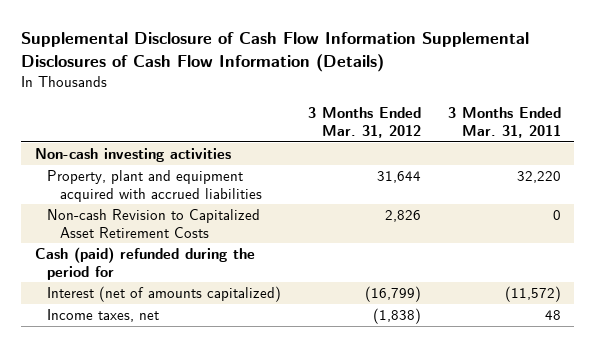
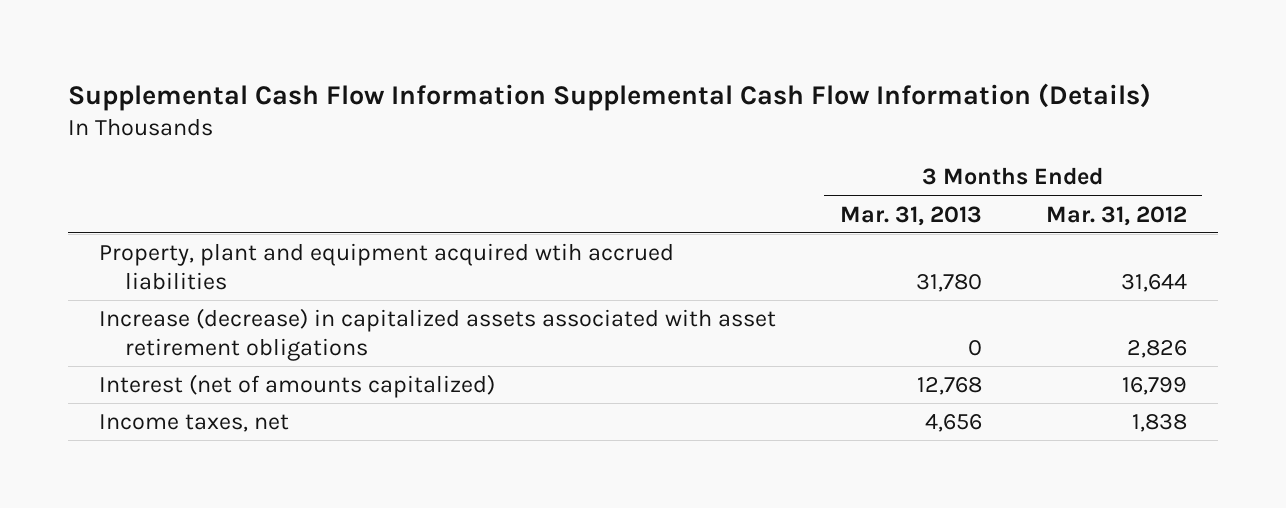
[21,32,530,73] Supplemental Disclosure of Cash Flow Information Supplemental Disclosures of Cash Flow Information (Details) -> [67,82,1151,111] Supplemental Cash Flow Information Supplemental Cash Flow Information (Details)
[448,107,562,138] 3 Months Ended Mar. 31, 2011 -> none
none -> [839,205,982,226] Mar. 31, 2013
[34,147,231,162] Non-cash investing activities -> none
[34,246,255,280] Cash (paid) refunded during the period for -> none
[47,169,262,202] Property, plant and equipment acquired with accrued liabilities -> [99,242,675,290] Property, plant and equipment acquired wtih accrued liabilities
[47,208,261,238] Non-cash Revision to Capitalized Asset Retirement Costs -> [99,307,777,361] Increase (decrease) in capitalized assets associated with asset retirement obligations
[365,285,422,302] (16,799) -> [1121,376,1187,395] 16,799
[373,307,422,324] (1,838) -> [1131,413,1187,432] 1,838

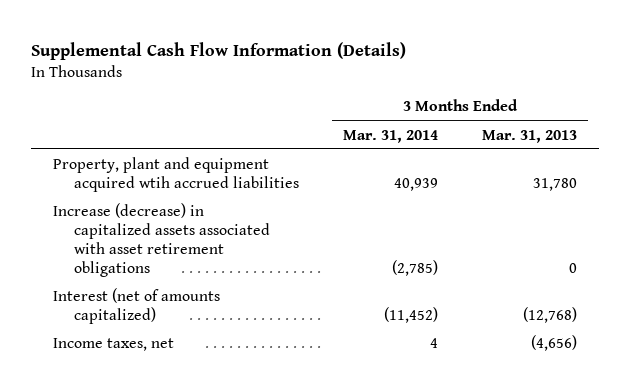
[67,82,1151,111] Supplemental Cash Flow Information Supplemental Cash Flow Information (Details) -> [31,41,407,60] Supplemental Cash Flow Information (Details)
[1045,205,1187,226] Mar. 31, 2012 -> none
none -> [342,129,438,143] Mar. 31, 2014
[916,376,982,395] 12,768 -> [522,306,577,323] (12,768)
[924,413,982,432] 4,656 -> [530,335,577,352] (4,656)

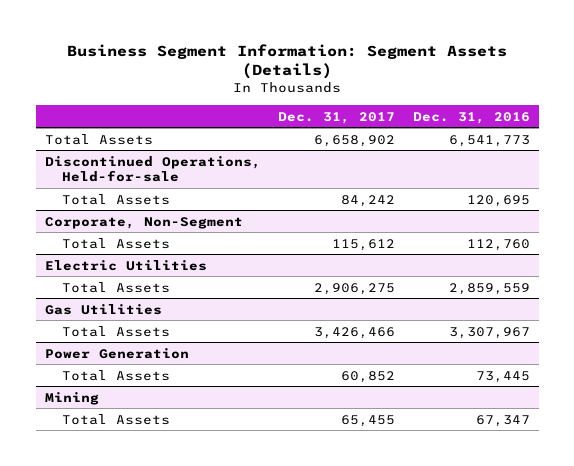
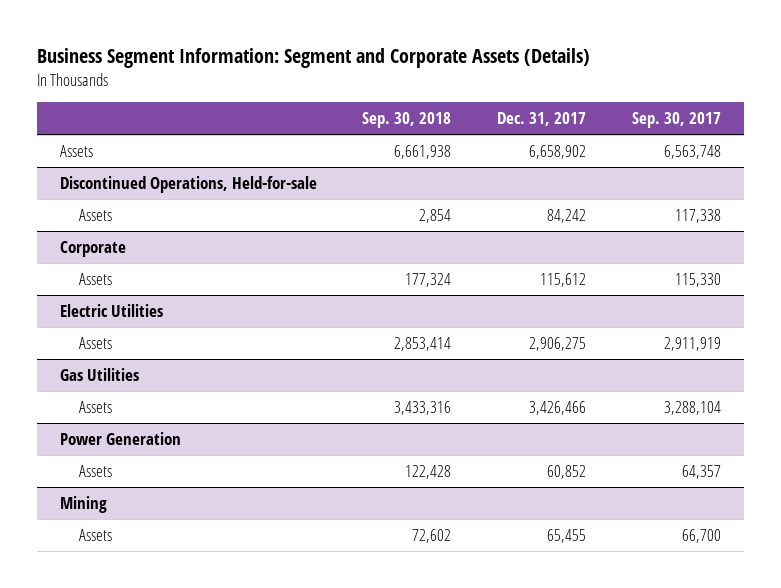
[67,43,508,80] Business Segment Information: Segment Assets (Details) -> [36,47,590,68] Business Segment Information: Segment and Corporate Assets (Details)
[412,111,530,124] Dec. 31, 2016 -> none
none -> [362,112,452,129] Sep. 30, 2018
none -> [632,112,722,129] Sep. 30, 2017
[44,133,153,145] Total Assets -> [59,144,93,157] Assets
[62,193,171,205] Total Assets -> [79,208,113,221] Assets
[44,216,243,229] Corporate, Non-Segment -> [59,240,126,257] Corporate
[62,237,171,249] Total Assets -> [79,272,113,285] Assets
[62,281,171,293] Total Assets -> [79,336,113,349] Assets
[62,325,171,337] Total Assets -> [79,400,113,413] Assets
[62,369,171,381] Total Assets -> [79,464,113,477] Assets
[62,413,171,425] Total Assets -> [79,528,113,541] Assets

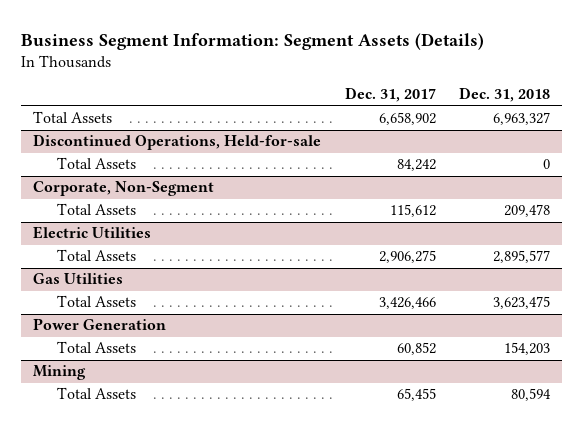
[36,47,590,68] Business Segment Information: Segment and Corporate Assets (Details) -> [21,32,485,50] Business Segment Information: Segment Assets (Details)
[362,112,452,129] Sep. 30, 2018 -> none
[632,112,722,129] Sep. 30, 2017 -> none
none -> [459,87,551,103] Dec. 31, 2018
[59,144,93,157] Assets -> [33,111,113,124] Total Assets
[59,240,126,257] Corporate -> none
[79,208,113,221] Assets -> [56,157,136,170] Total Assets
none -> [33,181,215,197] Corporate, Non-Segment
[79,272,113,285] Assets -> [56,203,136,216] Total Assets
[79,336,113,349] Assets -> [56,249,136,262] Total Assets
[79,400,113,413] Assets -> [56,295,136,308] Total Assets
[79,464,113,477] Assets -> [56,341,136,354] Total Assets
[79,528,113,541] Assets -> [56,387,136,400] Total Assets

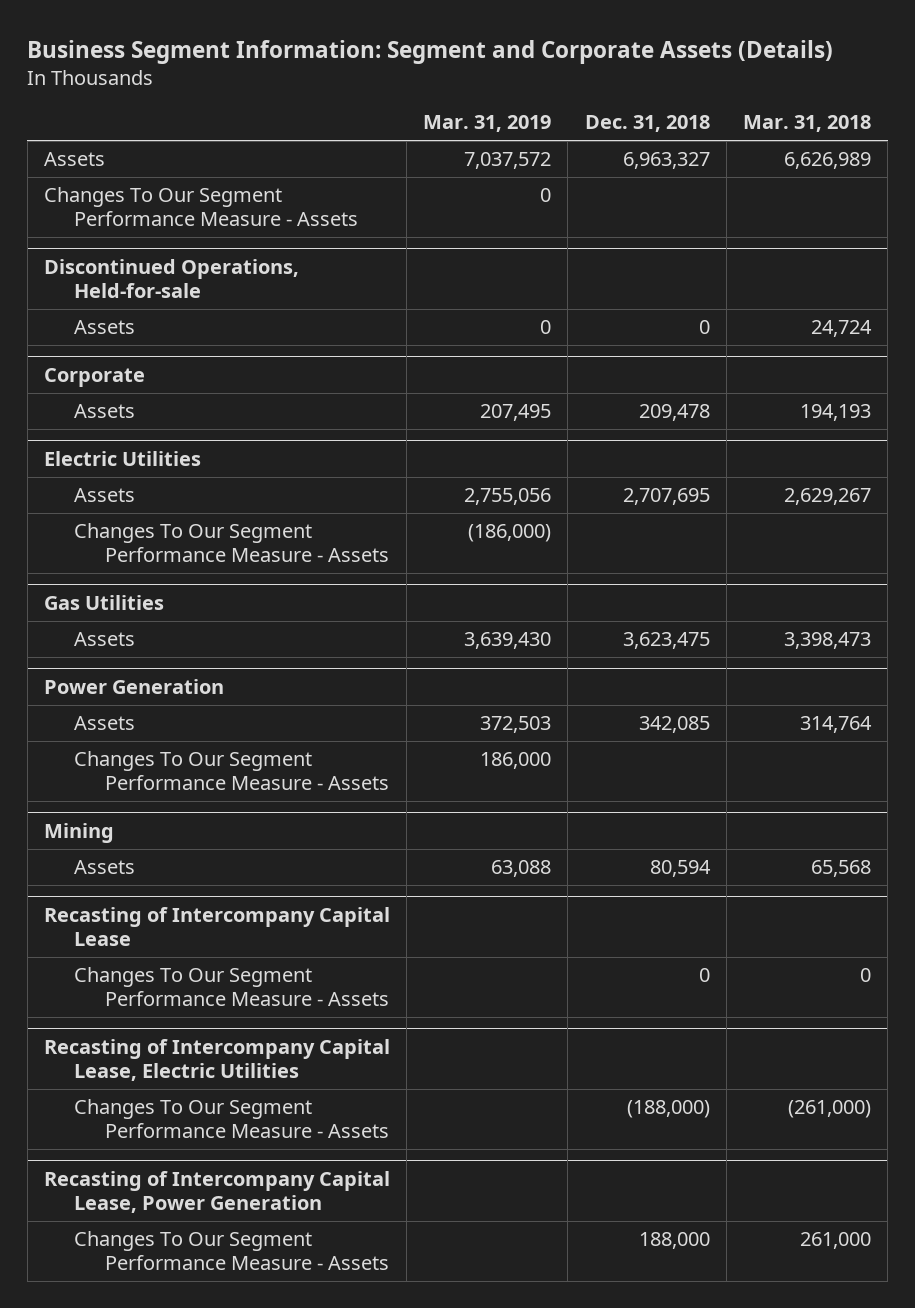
[21,32,485,50] Business Segment Information: Segment Assets (Details) -> [27,39,834,64] Business Segment Information: Segment and Corporate Assets (Details)
[344,87,436,103] Dec. 31, 2017 -> none
none -> [423,115,552,133] Mar. 31, 2019
none -> [742,115,871,133] Mar. 31, 2018
[33,111,113,124] Total Assets -> [43,151,105,166] Assets
none -> [43,186,359,226] Changes To Our Segment Performance Measure - Assets
[56,157,136,170] Total Assets -> [74,319,136,334] Assets
[33,181,215,197] Corporate, Non-Segment -> [43,367,145,387] Corporate
[56,203,136,216] Total Assets -> [74,403,136,418] Assets
[56,249,136,262] Total Assets -> [74,487,136,502] Assets
[493,250,551,264] 2,895,577 -> [622,487,710,505] 2,707,695
none -> [74,522,389,562] Changes To Our Segment Performance Measure - Assets
[56,295,136,308] Total Assets -> [74,631,136,646] Assets
[56,341,136,354] Total Assets -> [74,715,136,730] Assets
[504,342,551,356] 154,203 -> [638,715,710,733] 342,085
none -> [74,750,389,790] Changes To Our Segment Performance Measure - Assets
[56,387,136,400] Total Assets -> [74,859,136,874] Assets
none -> [43,906,390,946] Recasting of Intercompany Capital Lease
none -> [74,966,389,1006] Changes To Our Segment Performance Measure - Assets
none -> [43,1038,390,1081] Recasting of Intercompany Capital Lease, Electric Utilities
none -> [74,1098,389,1138] Changes To Our Segment Performance Measure - Assets
none -> [43,1170,390,1213] Recasting of Intercompany Capital Lease, Power Generation
none -> [74,1230,389,1270] Changes To Our Segment Performance Measure - Assets

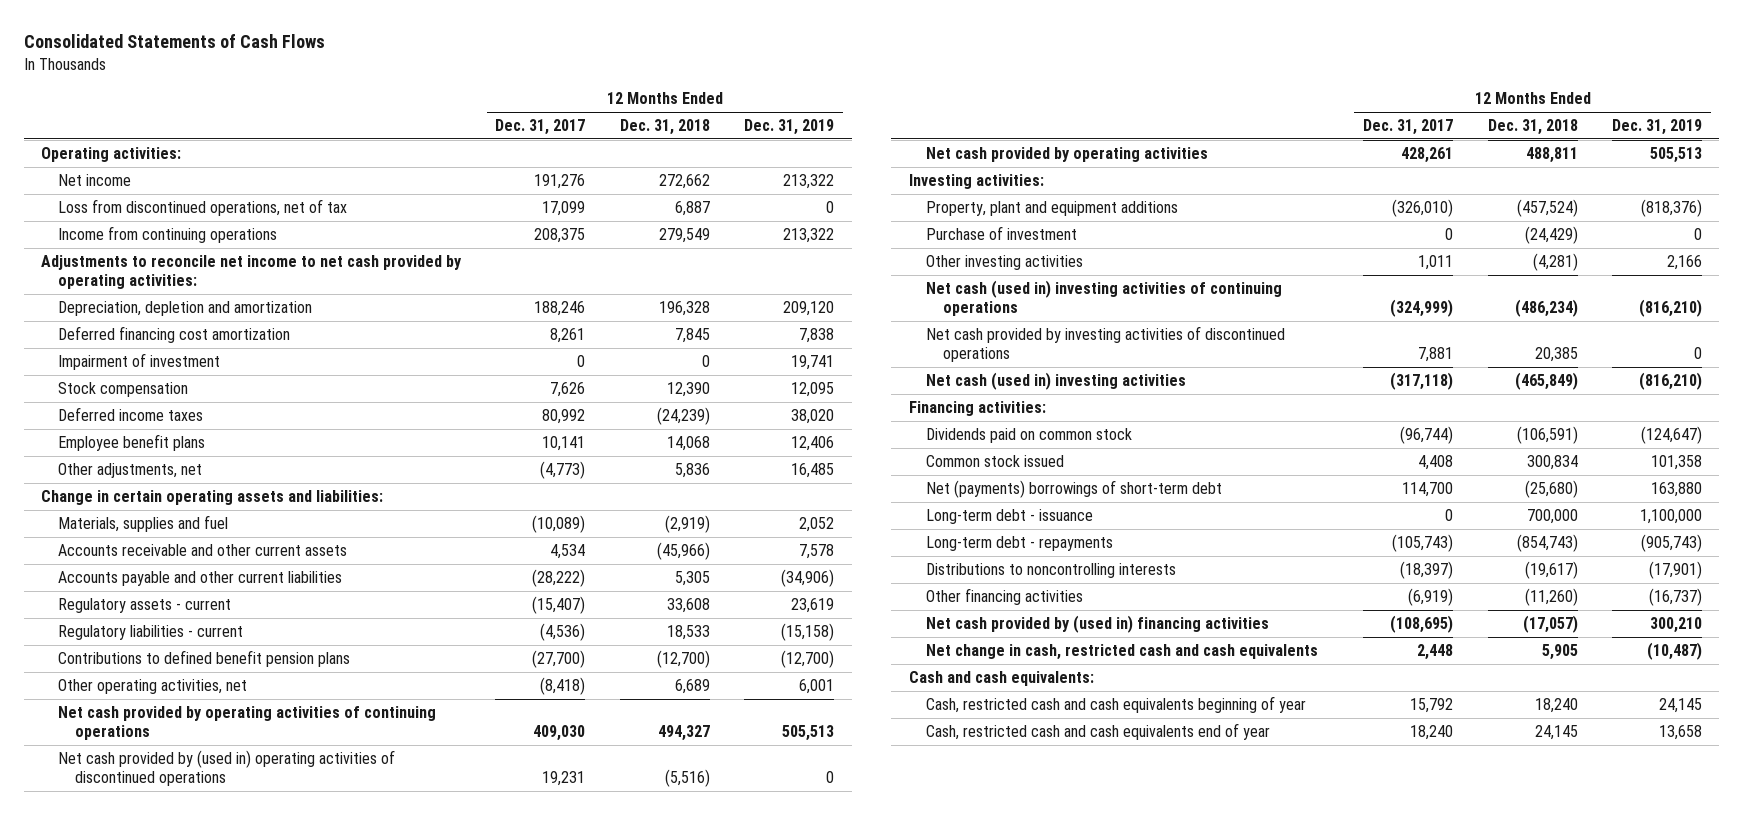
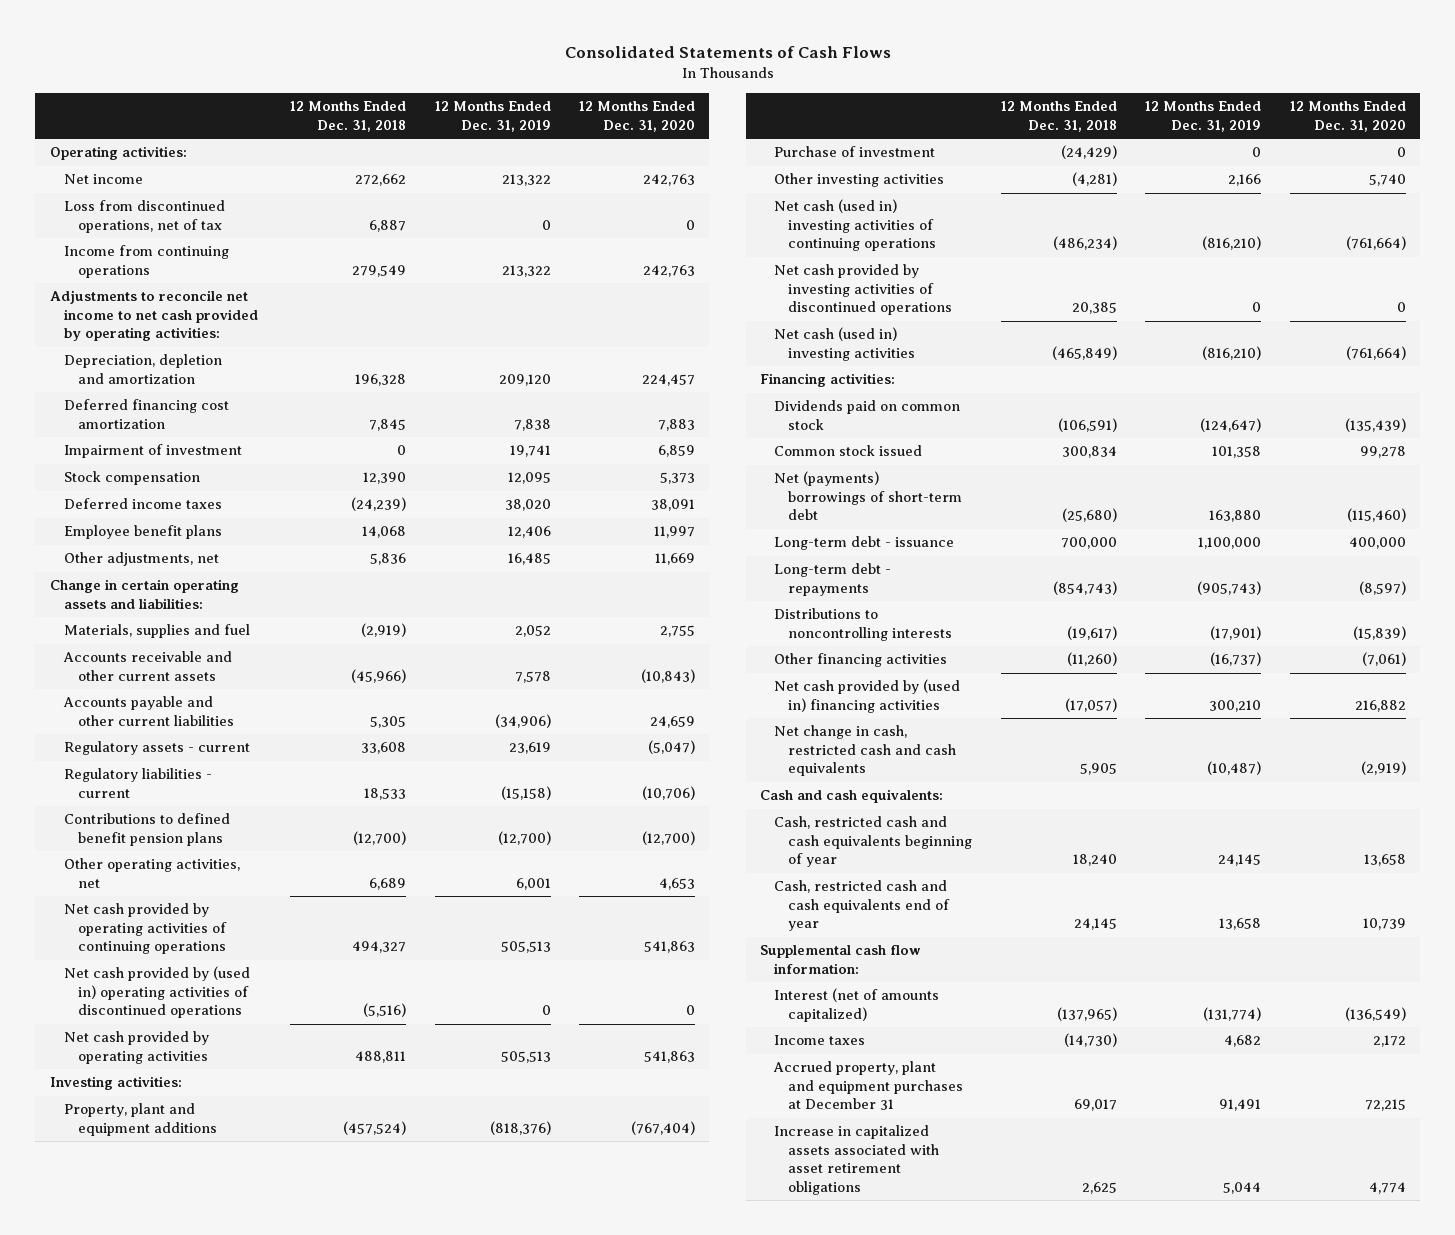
[495,119,586,136] Dec. 31, 2017 -> none
none -> [578,101,695,132] 12 Months Ended Dec. 31, 2020
none -> [760,945,922,974] Supplemental cash flow information:
none -> [774,988,940,1022] Interest (net of amounts capitalized)
none -> [774,1035,866,1046] Income taxes
none -> [773,1061,964,1111] Accrued property, plant and equipment purchases at December 31
none -> [774,1125,940,1195] Increase in capitalized assets associated with asset retirement obligations

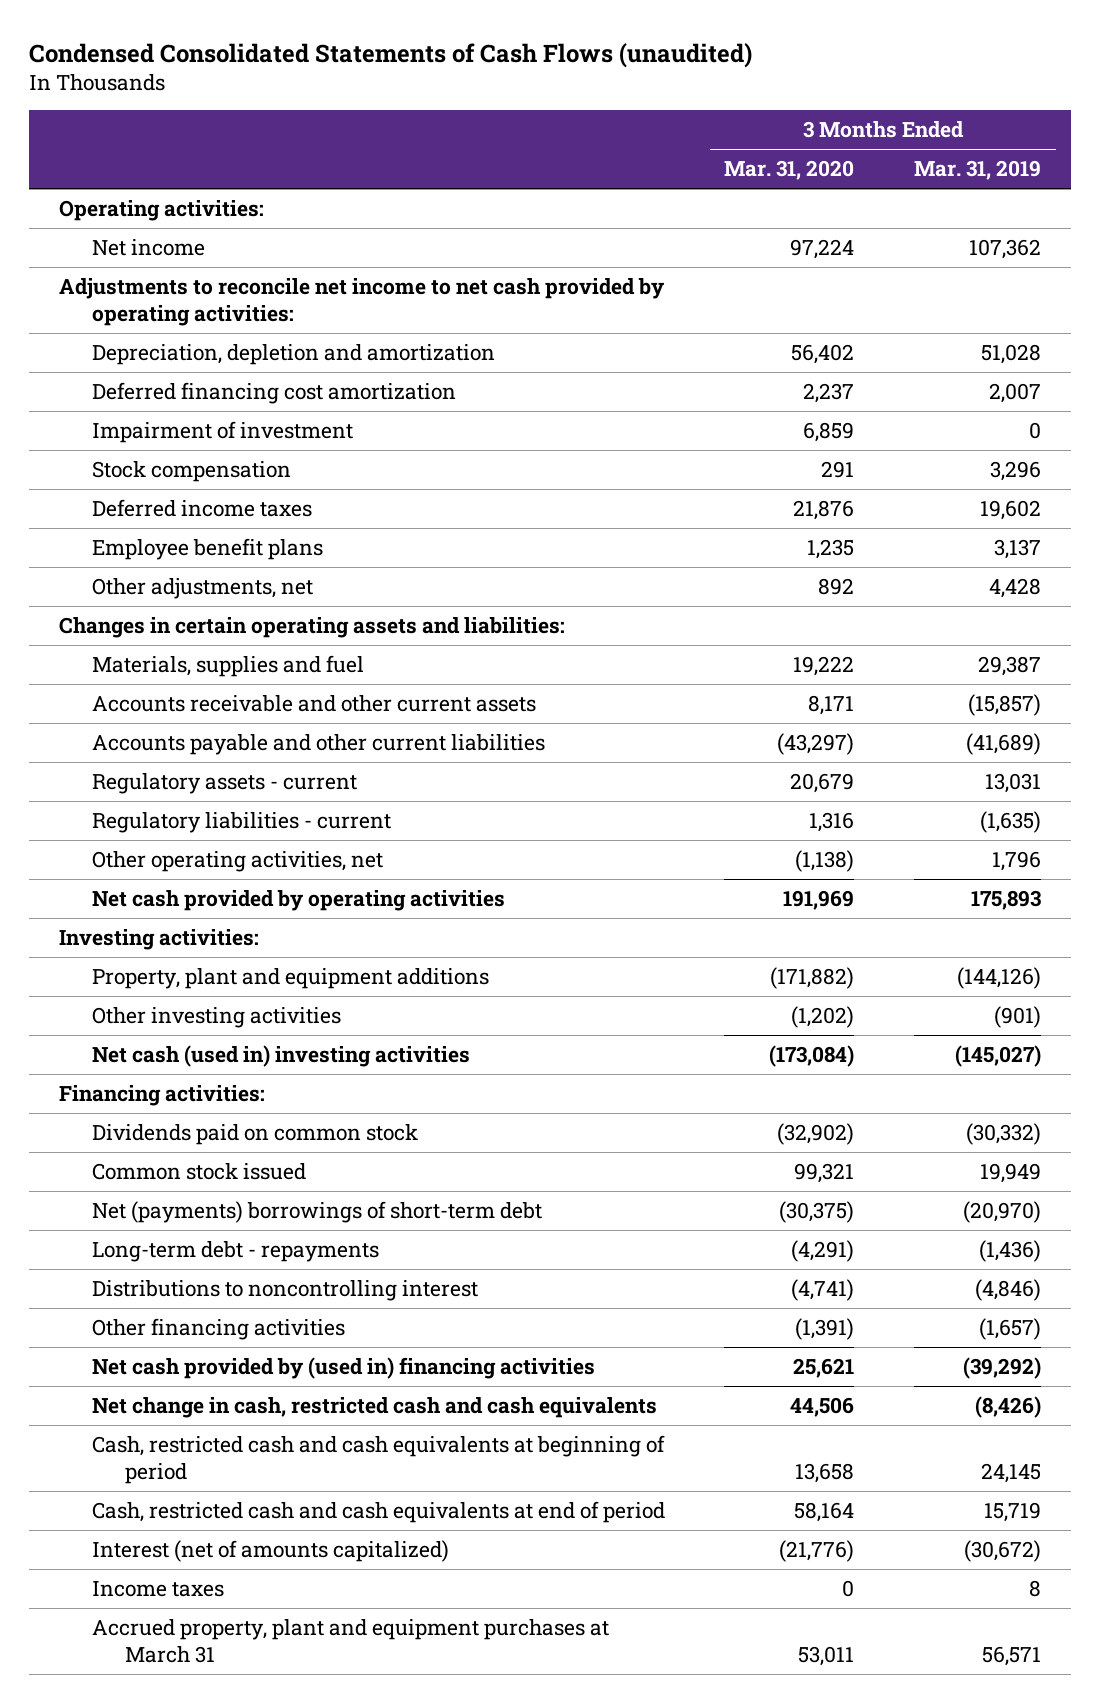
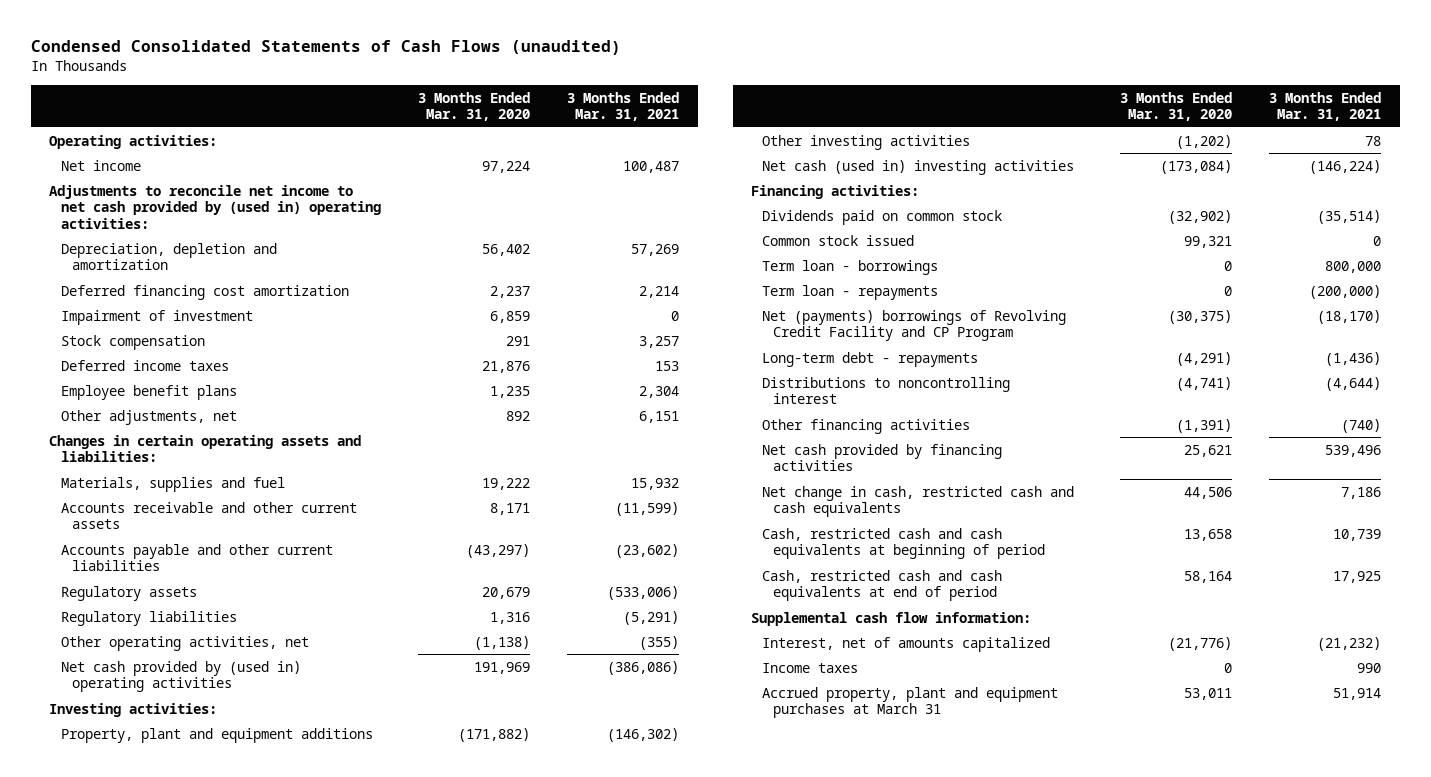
[913,160,1041,181] Mar. 31, 2019 -> none
none -> [567,91,680,122] 3 Months Ended Mar. 31, 2021
[58,277,665,326] Adjustments to reconcile net income to net cash provided by operating activities: -> [49,184,381,229] Adjustments to reconcile net income to net cash provided by (used in) operating activities:
[92,772,358,794] Regulatory assets - current -> [60,585,197,601] Regulatory assets
[92,811,392,833] Regulatory liabilities - current -> [60,610,237,626] Regulatory liabilities
[92,889,506,911] Net cash provided by operating activities -> [60,660,301,693] Net cash provided by (used in) operating activities
none -> [762,259,939,275] Term loan - borrowings
none -> [762,284,939,300] Term loan - repayments
[92,1200,543,1223] Net (payments) borrowings of short-term debt -> [762,309,1067,342] Net (payments) borrowings of Revolving Credit Facility and CP Program
[92,1356,596,1379] Net cash provided by (used in) financing activities -> [762,443,1003,472] Net cash provided by financing activities
none -> [751,611,1032,626] Supplemental cash flow information:
[92,1539,450,1562] Interest (net of amounts capitalized) -> [762,636,1051,652] Interest, net of amounts capitalized

